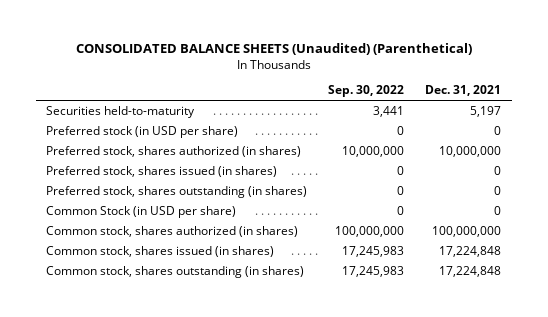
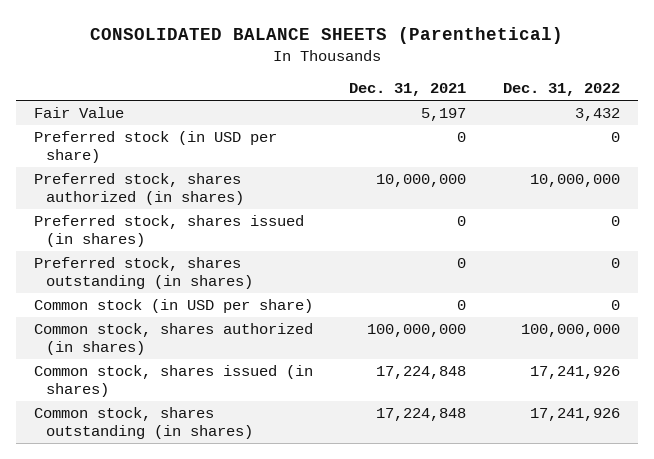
[75,43,472,56] CONSOLIDATED BALANCE SHEETS (Unaudited) (Parenthetical) -> [89,26,563,44] CONSOLIDATED BALANCE SHEETS (Parenthetical)
[328,85,405,98] Sep. 30, 2022 -> none
none -> [502,83,620,97] Dec. 31, 2022
[46,106,196,119] Securities held-to-maturity -> [34,107,125,119] Fair Value
[46,206,237,219] Common Stock (in USD per share) -> [34,299,314,314] Common stock (in USD per share)

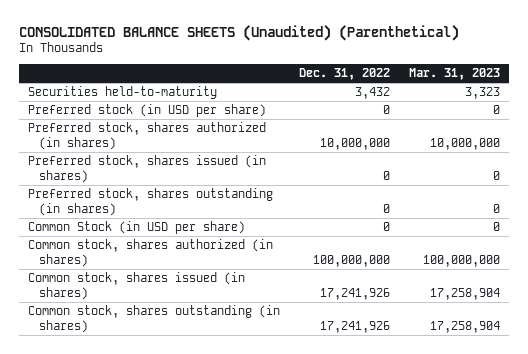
[89,26,563,44] CONSOLIDATED BALANCE SHEETS (Parenthetical) -> [18,24,459,41] CONSOLIDATED BALANCE SHEETS (Unaudited) (Parenthetical)
[349,83,467,97] Dec. 31, 2021 -> none
none -> [408,68,500,81] Mar. 31, 2023
[34,107,125,119] Fair Value -> [28,86,218,100] Securities held-to-maturity
[34,299,314,314] Common stock (in USD per share) -> [28,221,246,235] Common Stock (in USD per share)

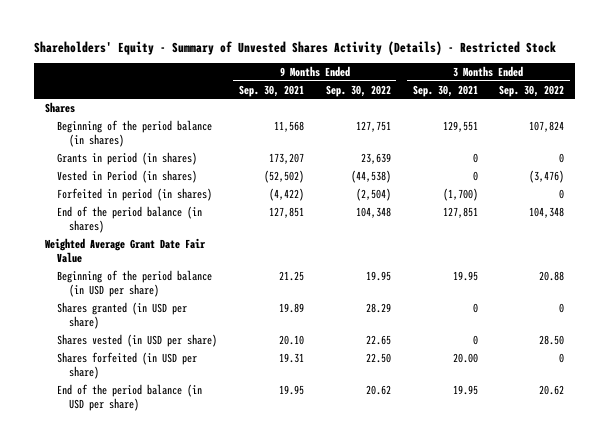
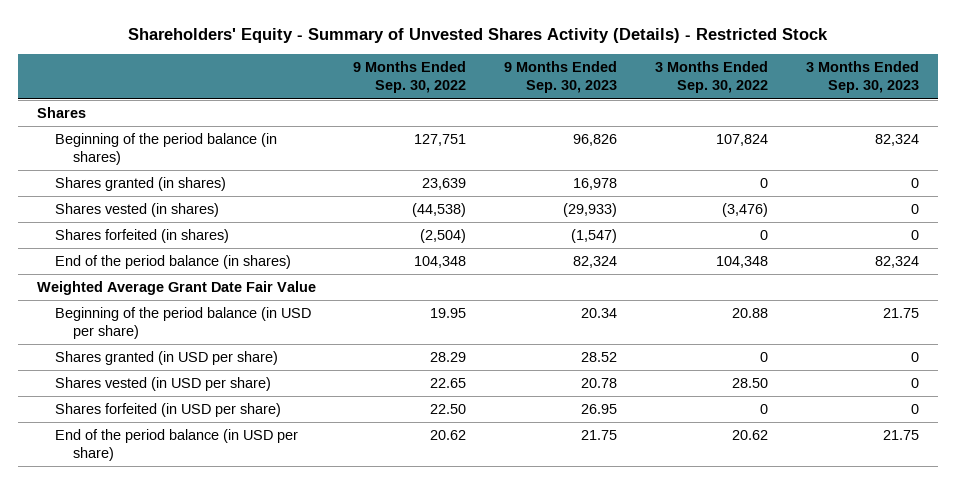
[238,84,304,97] Sep. 30, 2021 -> none
[412,84,478,97] Sep. 30, 2021 -> none
none -> [504,61,618,94] 9 Months Ended Sep. 30, 2023
none -> [805,61,919,94] 3 Months Ended Sep. 30, 2023
[56,151,197,165] Grants in period (in shares) -> [54,177,226,192] Shares granted (in shares)
[56,169,197,183] Vested in Period (in shares) -> [54,203,219,218] Shares vested (in shares)
[56,187,212,201] Forfeited in period (in shares) -> [54,229,229,244] Shares forfeited (in shares)

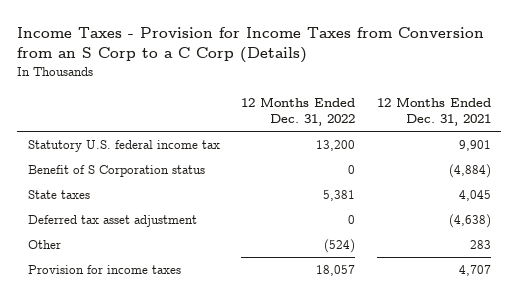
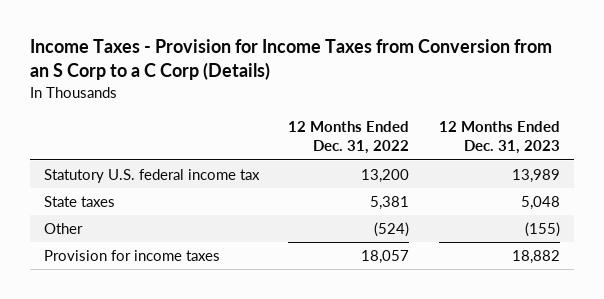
[376,96,491,127] 12 Months Ended Dec. 31, 2021 -> none
none -> [438,121,560,155] 12 Months Ended Dec. 31, 2023
[28,165,206,178] Benefit of S Corporation status -> none
[28,215,198,228] Deferred tax asset adjustment -> none

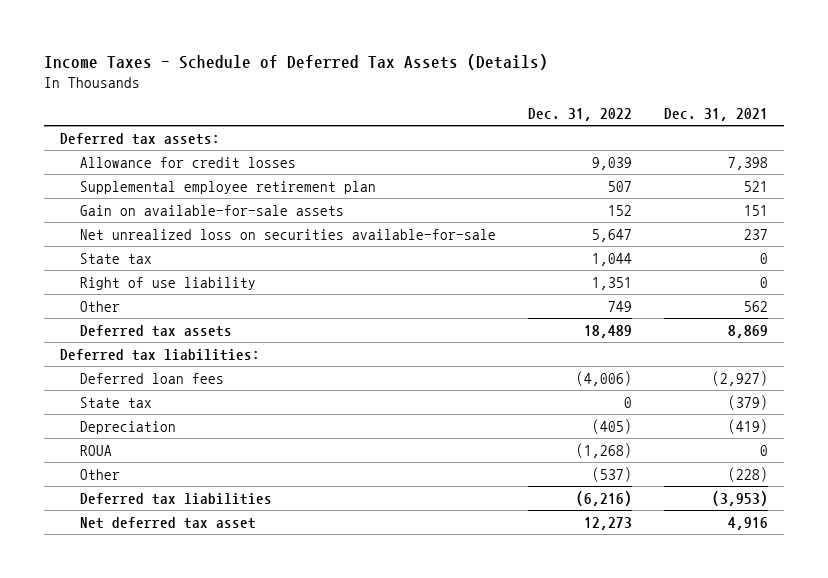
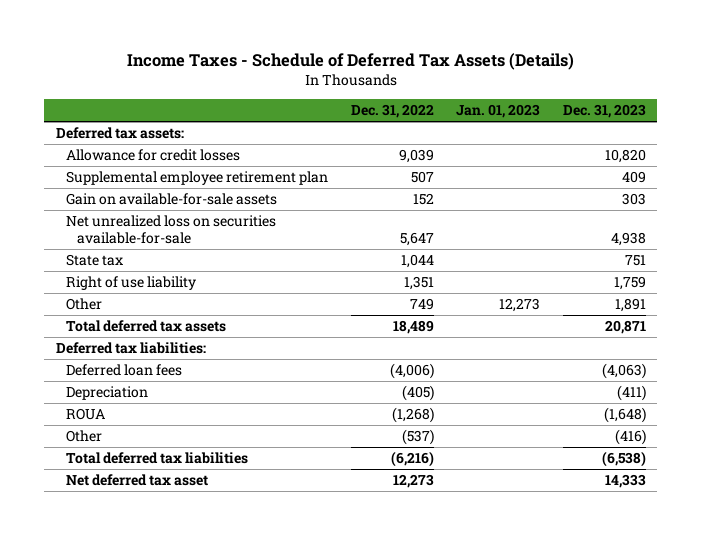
[663,108,768,122] Dec. 31, 2021 -> none
none -> [456,104,541,119] Jan. 01, 2023
none -> [562,104,646,119] Dec. 31, 2023
[79,324,232,337] Deferred tax assets -> [66,319,227,332] Total deferred tax assets
[79,396,152,408] State tax -> none
[79,492,272,505] Deferred tax liabilities -> [66,451,249,464] Total deferred tax liabilities

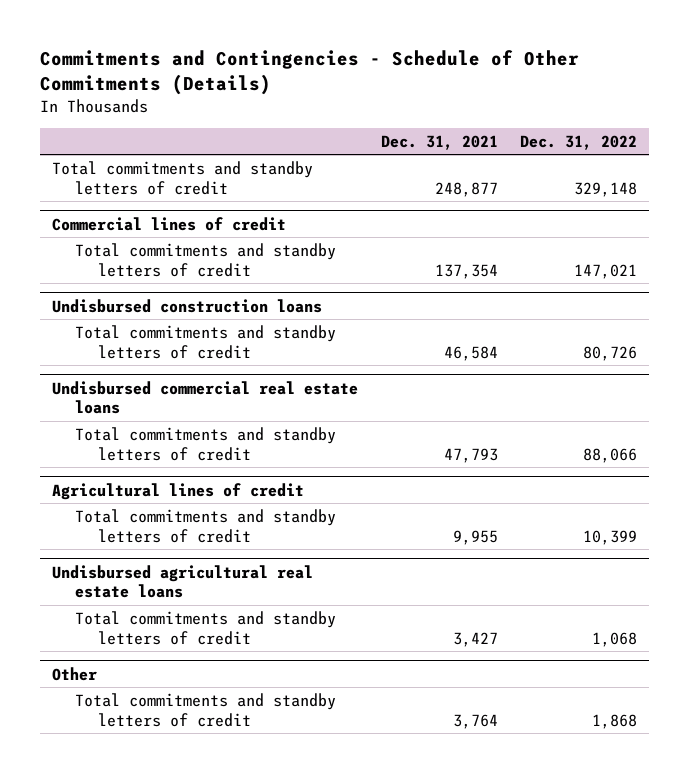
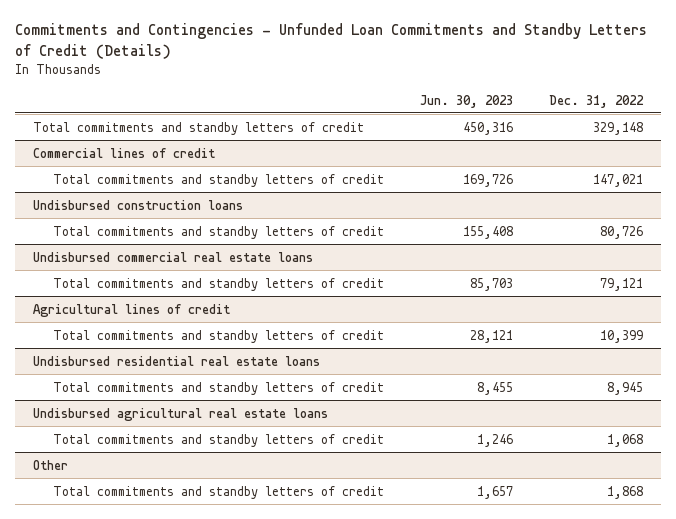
[40,50,580,96] Commitments and Contingencies - Schedule of Other Commitments (Details) -> [14,23,647,59] Commitments and Contingencies - Unfunded Loan Commitments and Standby Letters of Credit (Details)
[380,134,498,150] Dec. 31, 2021 -> none
none -> [420,94,514,108] Jun. 30, 2023
[583,447,638,463] 88,066 -> [600,277,644,291] 79,121
none -> [32,355,320,366] Undisbursed residential real estate loans
none -> [53,381,385,395] Total commitments and standby letters of credit

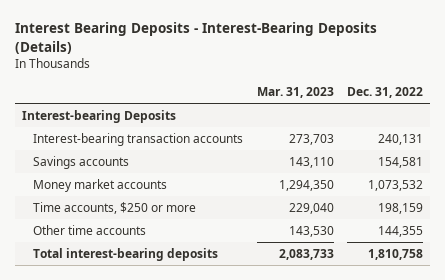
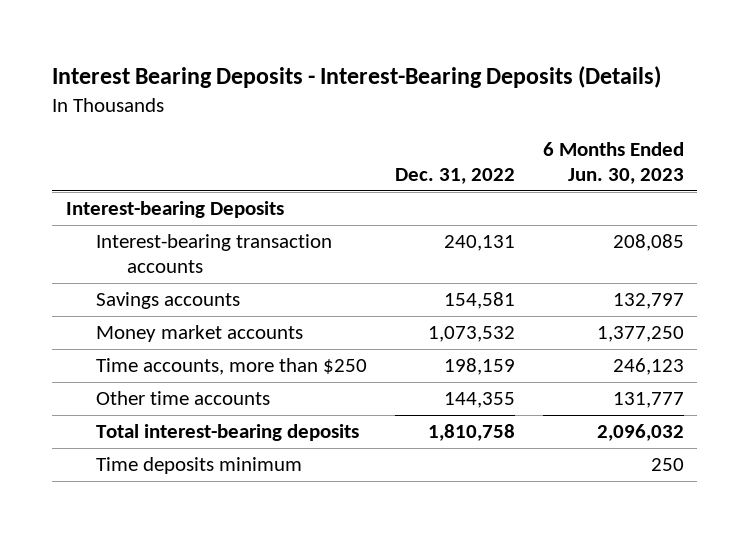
[256,87,334,99] Mar. 31, 2023 -> none
none -> [542,142,684,185] 6 Months Ended Jun. 30, 2023
[33,202,197,215] Time accounts, $250 or more -> [96,358,368,376] Time accounts, more than $250
none -> [96,457,303,475] Time deposits minimum

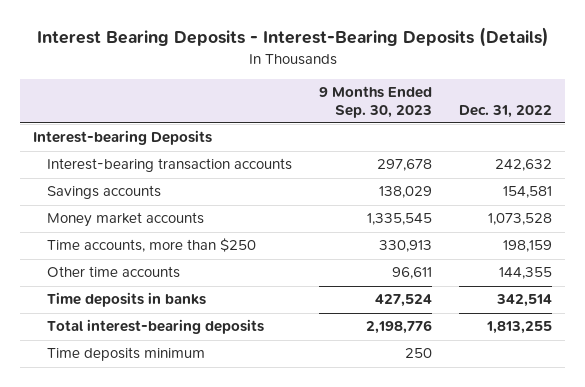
[542,142,684,185] 6 Months Ended Jun. 30, 2023 -> none
none -> [318,86,432,118] 9 Months Ended Sep. 30, 2023
[443,235,515,252] 240,131 -> [494,159,552,172] 242,632
[427,326,515,343] 1,073,532 -> [487,213,552,226] 1,073,528
none -> [46,292,206,308] Time deposits in banks
[427,424,515,442] 1,810,758 -> [485,321,552,335] 1,813,255

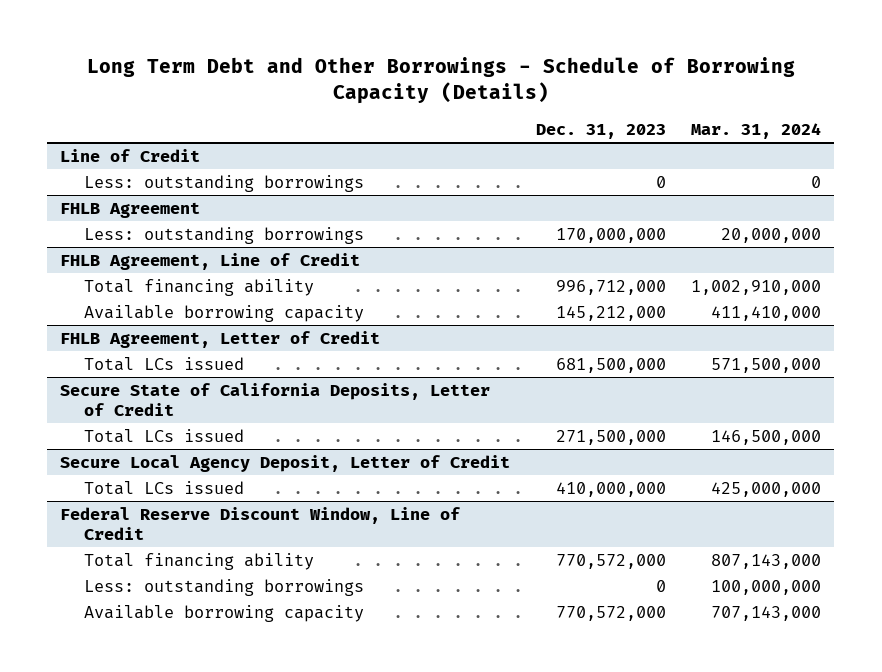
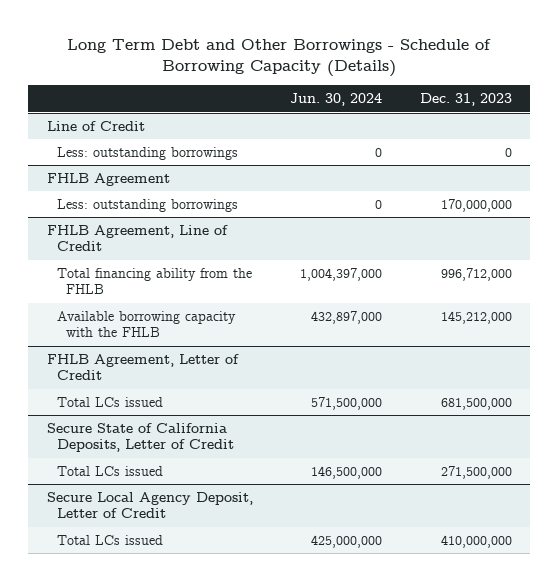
[691,123,822,140] Mar. 31, 2024 -> none
none -> [290,93,383,107] Jun. 30, 2024
[84,279,315,297] Total financing ability -> [56,268,252,295] Total financing ability from the FHLB
[84,305,365,323] Available borrowing capacity -> [56,311,236,338] Available borrowing capacity with the FHLB
[60,507,461,540] Federal Reserve Discount Window, Line of Credit -> none
[84,553,315,571] Total financing ability -> none
[84,579,365,597] Less: outstanding borrowings -> none
[84,605,365,623] Available borrowing capacity -> none

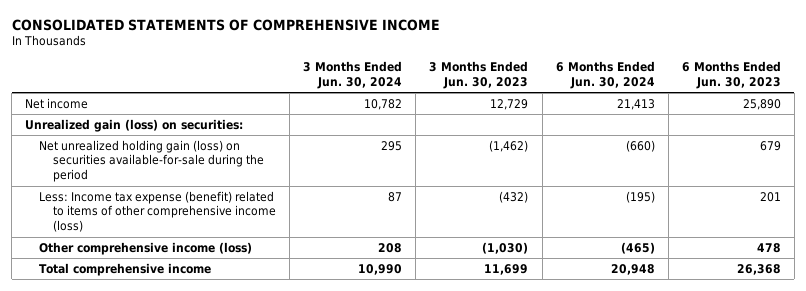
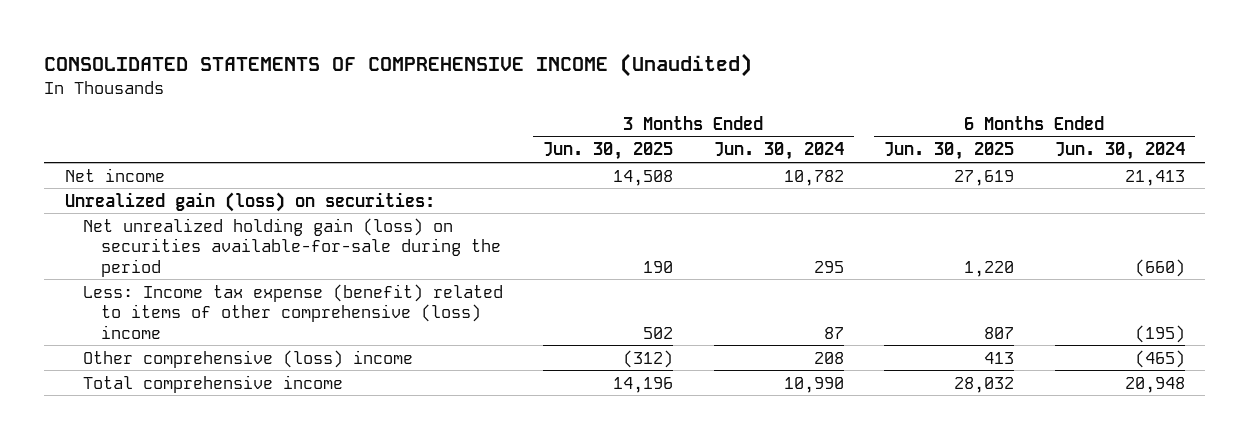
[11,18,440,31] CONSOLIDATED STATEMENTS OF COMPREHENSIVE INCOME -> [44,53,753,78] CONSOLIDATED STATEMENTS OF COMPREHENSIVE INCOME (Unaudited)
[429,61,529,90] 3 Months Ended Jun. 30, 2023 -> none
[681,61,781,90] 6 Months Ended Jun. 30, 2023 -> none
none -> [543,142,674,161] Jun. 30, 2025
none -> [884,142,1015,161] Jun. 30, 2025
[39,190,277,233] Less: Income tax expense (benefit) related to items of other comprehensive income (loss) -> [82,283,503,339] Less: Income tax expense (benefit) related to items of other comprehensive (loss) income
[39,241,253,255] Other comprehensive income (loss) -> [82,349,413,368] Other comprehensive (loss) income

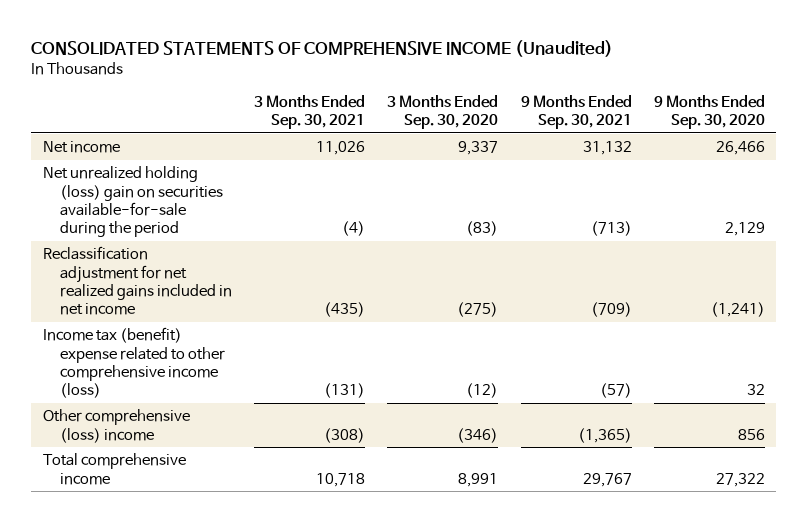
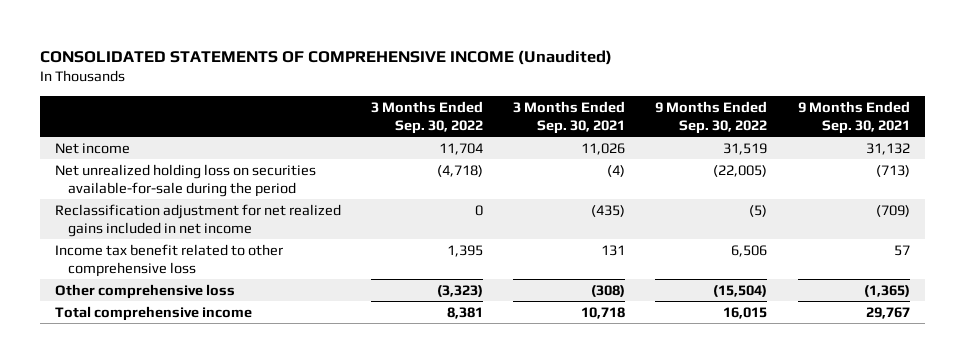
[387,94,499,129] 3 Months Ended Sep. 30, 2020 -> none
[654,94,766,129] 9 Months Ended Sep. 30, 2020 -> none
none -> [371,100,484,134] 3 Months Ended Sep. 30, 2022
none -> [655,100,768,134] 9 Months Ended Sep. 30, 2022
[42,166,223,237] Net unrealized holding (loss) gain on securities available-for-sale during the period -> [54,163,316,197] Net unrealized holding loss on securities available-for-sale during the period
[42,327,225,398] Income tax (benefit) expense related to other comprehensive income (loss) -> [54,243,283,277] Income tax benefit related to other comprehensive loss
[324,382,366,398] (131) -> [601,244,626,256] 131
[599,382,632,398] (57) -> [893,244,910,256] 57
[42,409,190,443] Other comprehensive (loss) income -> [54,283,235,299] Other comprehensive loss

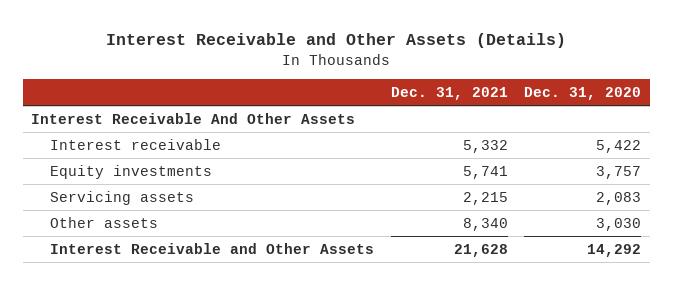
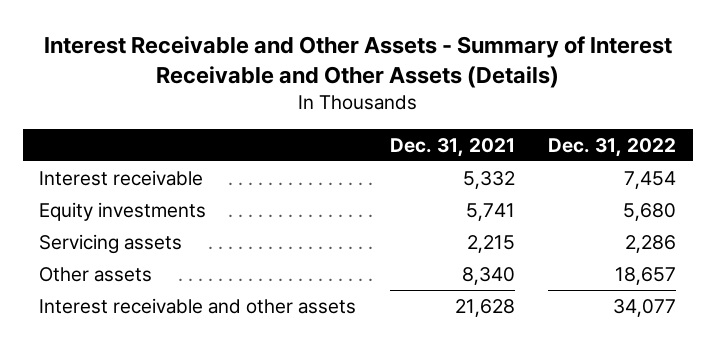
[106,33,567,49] Interest Receivable and Other Assets (Details) -> [43,35,672,88] Interest Receivable and Other Assets - Summary of Interest Receivable and Other Assets (Details)
[524,86,642,100] Dec. 31, 2020 -> none
none -> [548,137,677,157] Dec. 31, 2022
[31,112,356,124] Interest Receivable And Other Assets -> none
[50,242,375,254] Interest Receivable and Other Assets -> [39,297,357,314] Interest receivable and other assets

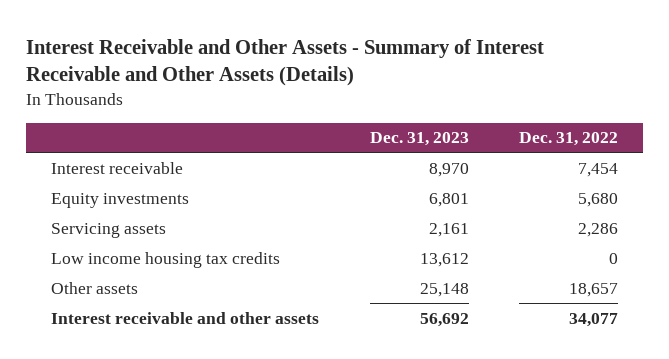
[389,137,515,157] Dec. 31, 2021 -> none
none -> [369,132,469,147] Dec. 31, 2023
none -> [51,251,281,268] Low income housing tax credits

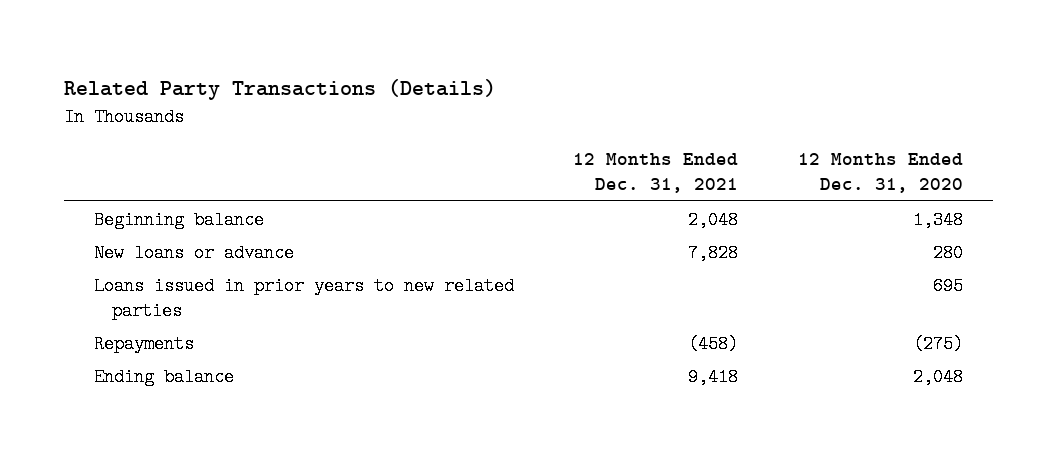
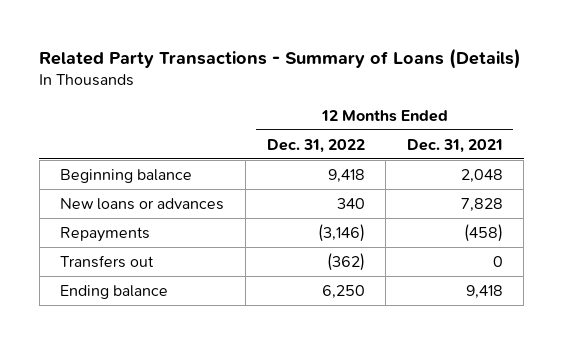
[63,79,496,101] Related Party Transactions (Details) -> [39,47,522,69] Related Party Transactions - Summary of Loans (Details)
[797,152,963,194] 12 Months Ended Dec. 31, 2020 -> none
none -> [266,138,365,153] Dec. 31, 2022
[93,276,514,320] Loans issued in prior years to new related parties -> none
[93,243,294,262] New loans or advance -> [60,197,225,210] New loans or advances
none -> [60,254,155,268] Transfers out

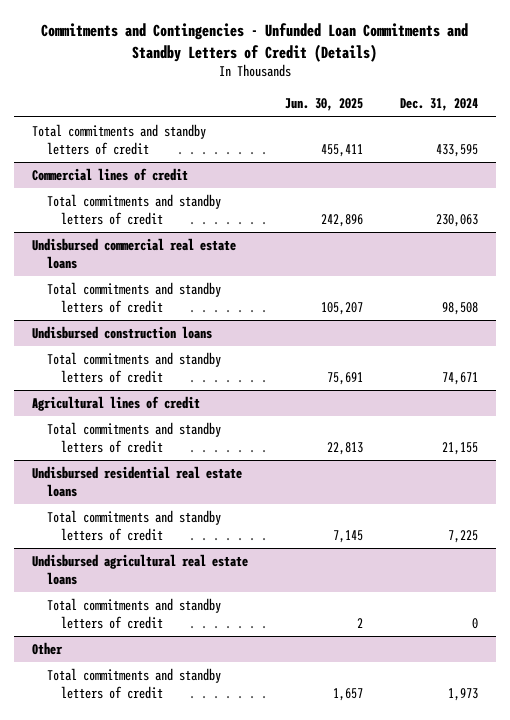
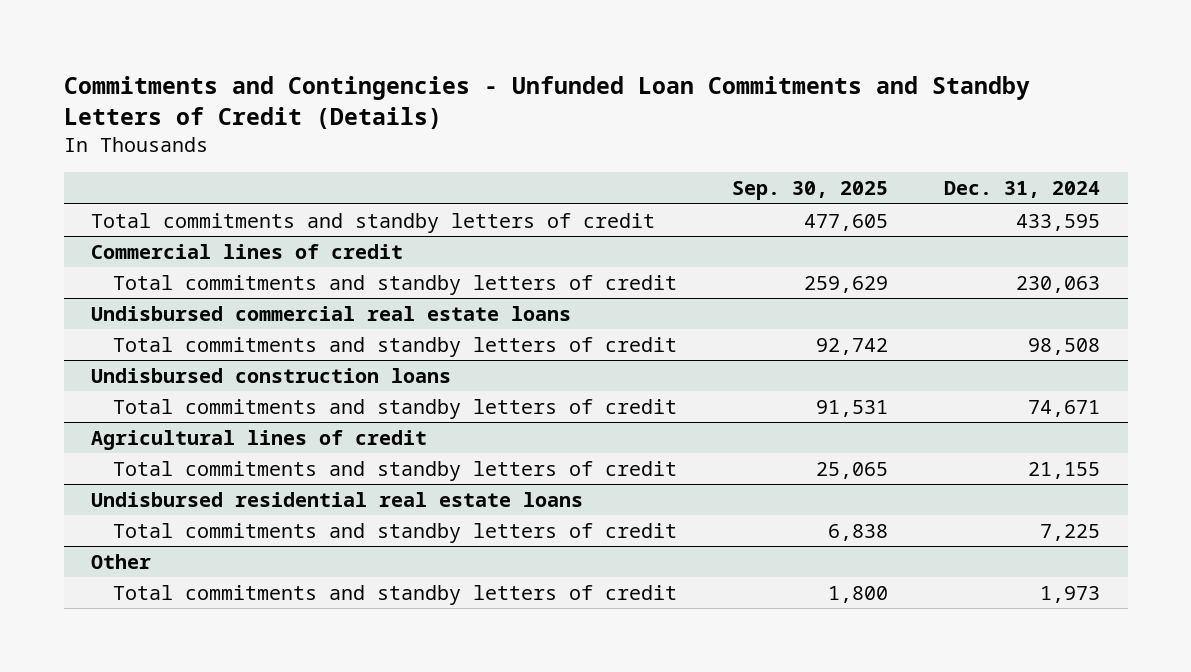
[285,98,364,112] Jun. 30, 2025 -> none
none -> [732,181,889,201] Sep. 30, 2025
[32,553,249,585] Undisbursed agricultural real estate loans -> none
[46,597,221,629] Total commitments and standby letters of credit -> none

